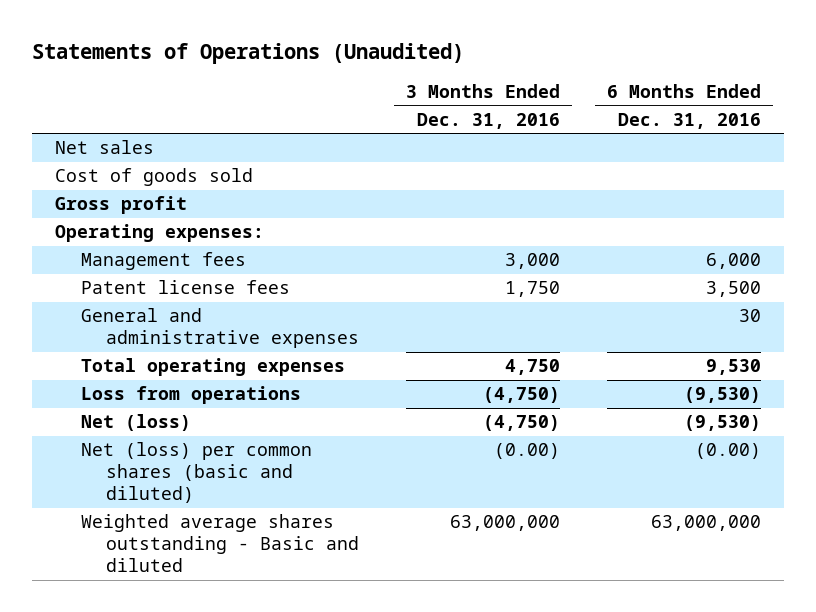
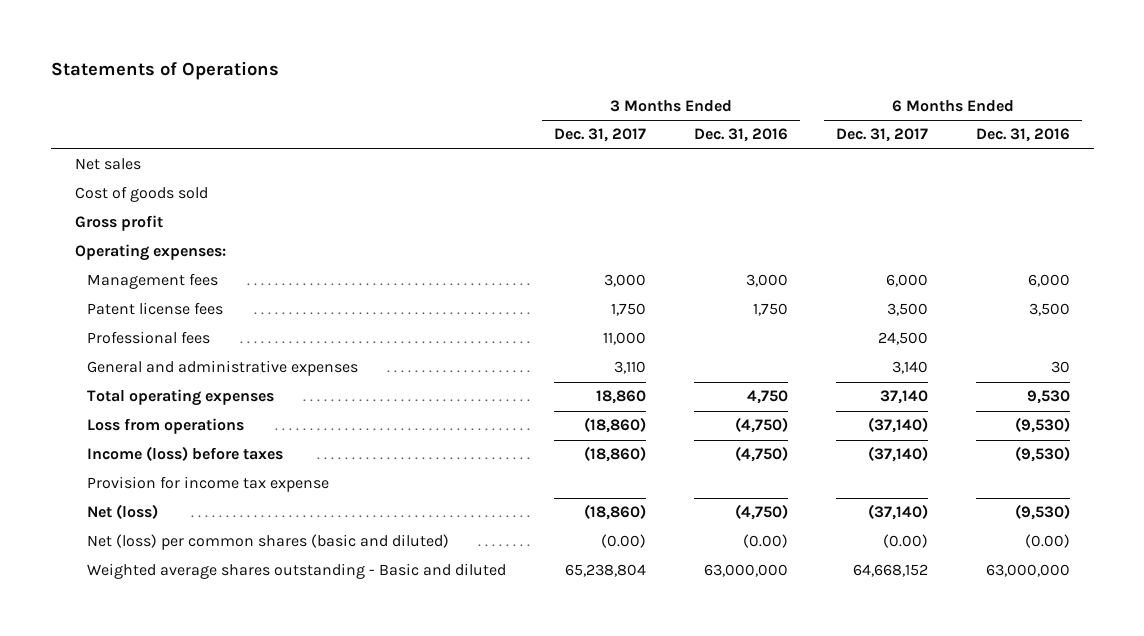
[31,43,464,65] Statements of Operations (Unaudited) -> [50,61,279,81] Statements of Operations
none -> [554,128,647,143] Dec. 31, 2017
none -> [835,128,928,143] Dec. 31, 2017
none -> [87,331,211,345] Professional fees
none -> [87,446,284,462] Income (loss) before taxes
none -> [87,476,330,493] Provision for income tax expense

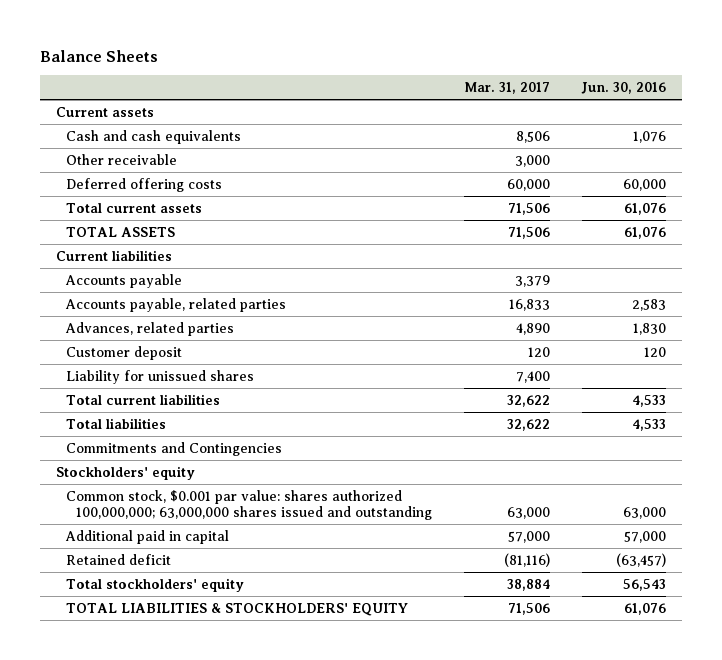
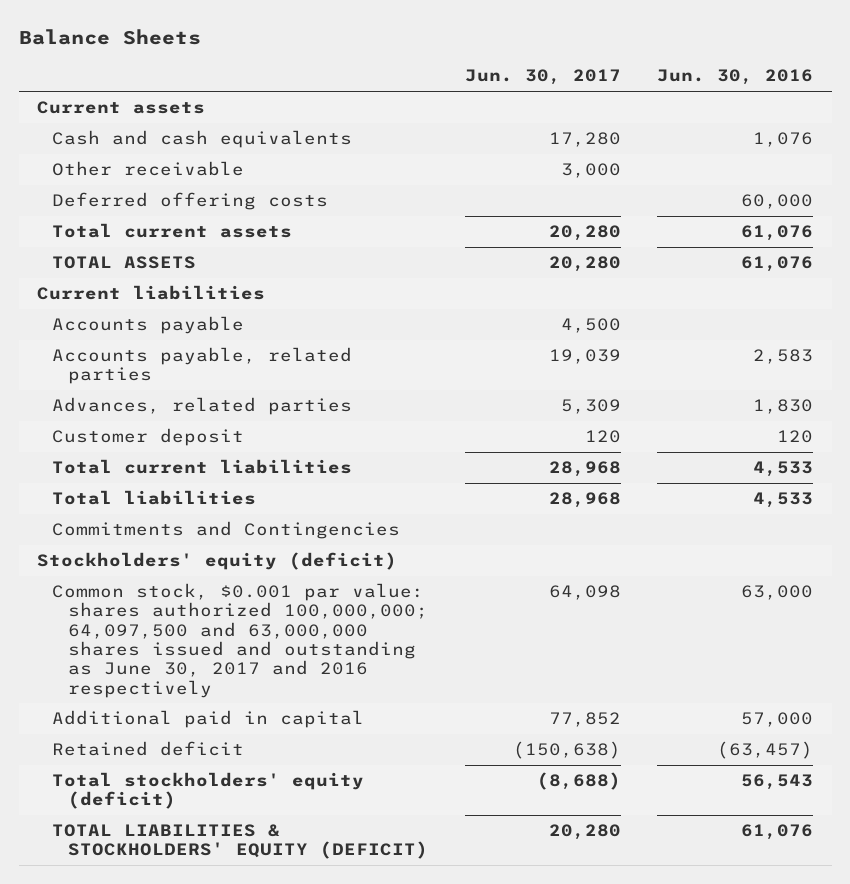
[464,81,551,94] Mar. 31, 2017 -> none
none -> [464,69,621,86] Jun. 30, 2017
[66,369,255,384] Liability for unissued shares -> none
[56,465,196,480] Stockholders' equity -> [36,552,397,571] Stockholders' equity (deficit)
[66,489,433,521] Common stock, $0.001 par value: shares authorized 100,000,000; 63,000,000 shares issued and outstanding -> [52,583,428,698] Common stock, $0.001 par value: shares authorized 100,000,000; 64,097,500 and 63,000,000 shares issued and outstanding as June 30, 2017 and 2016 respectively
[66,577,245,592] Total stockholders' equity -> [52,772,365,810] Total stockholders' equity (deficit)
[66,602,409,616] TOTAL LIABILITIES & STOCKHOLDERS' EQUITY -> [52,824,428,860] TOTAL LIABILITIES & STOCKHOLDERS' EQUITY (DEFICIT)

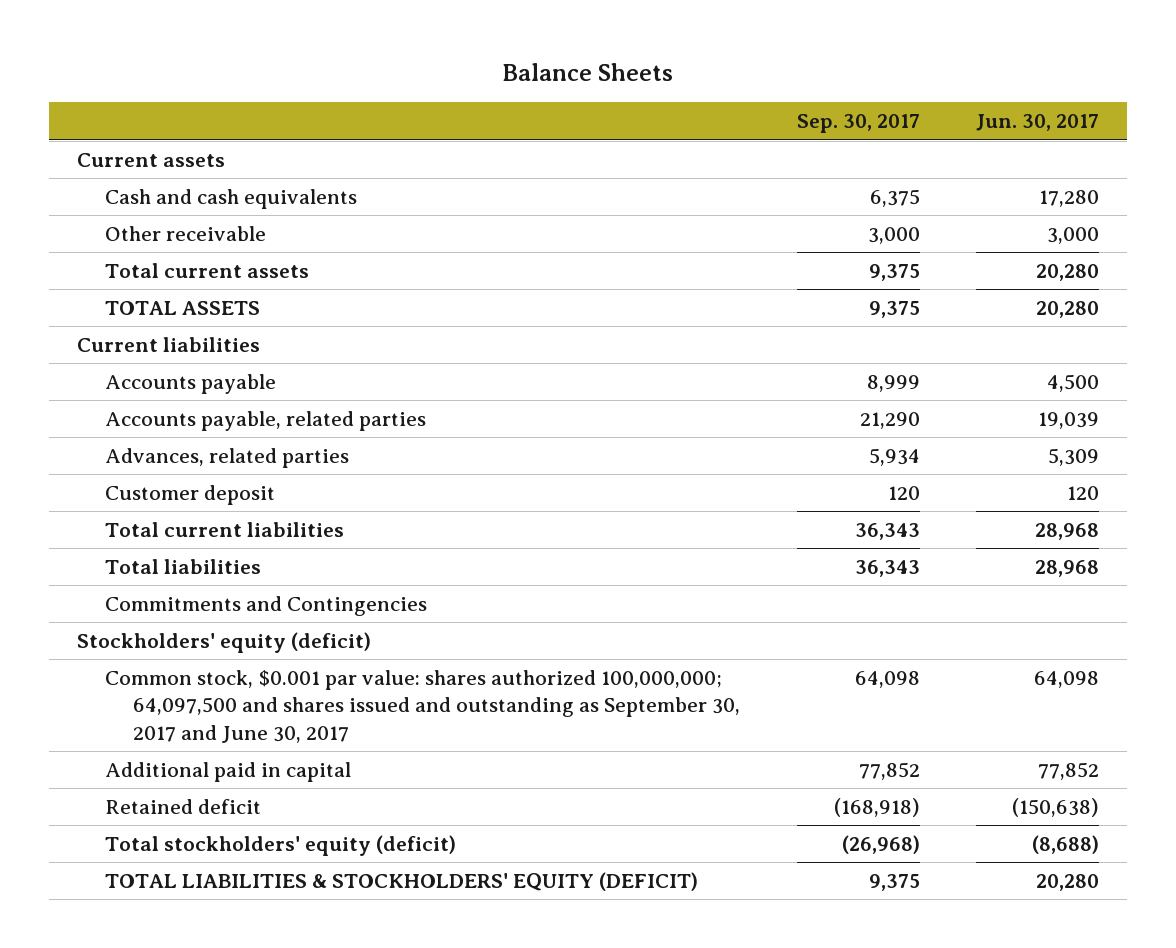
[657,69,814,86] Jun. 30, 2016 -> none
none -> [796,114,920,134] Sep. 30, 2017
[52,192,329,211] Deferred offering costs -> none
[52,583,428,698] Common stock, $0.001 par value: shares authorized 100,000,000; 64,097,500 and 63,000,000 shares issued and outstanding as June 30, 2017 and 2016 respectively -> [105,669,741,743] Common stock, $0.001 par value: shares authorized 100,000,000; 64,097,500 and shares issued and outstanding as September 30, 2017 and June 30, 2017

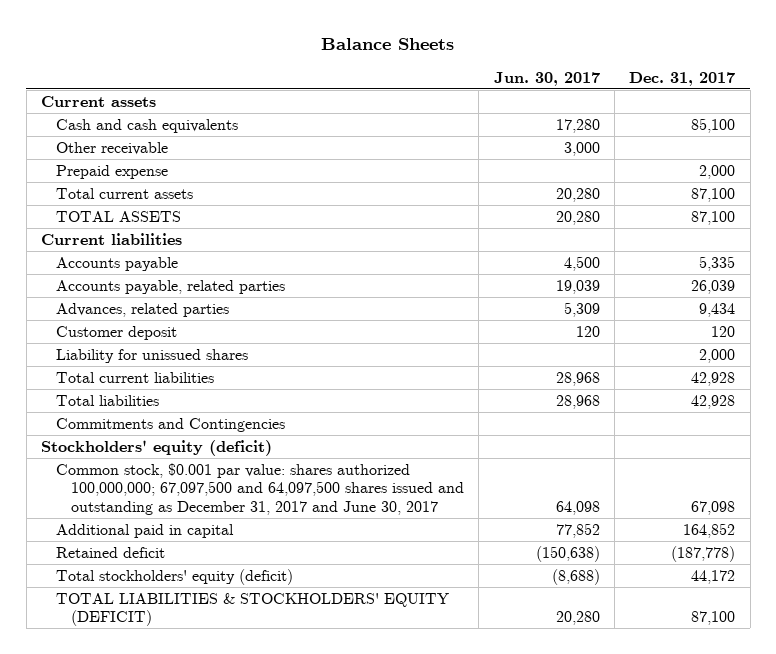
[796,114,920,134] Sep. 30, 2017 -> none
none -> [629,71,736,86] Dec. 31, 2017
none -> [56,164,169,179] Prepaid expense
none -> [56,348,249,363] Liability for unissued shares
[105,669,741,743] Common stock, $0.001 par value: shares authorized 100,000,000; 64,097,500 and shares issued and outstanding as September 30, 2017 and June 30, 2017 -> [56,462,465,516] Common stock, $0.001 par value: shares authorized 100,000,000; 67,097,500 and 64,097,500 shares issued and outstanding as December 31, 2017 and June 30, 2017

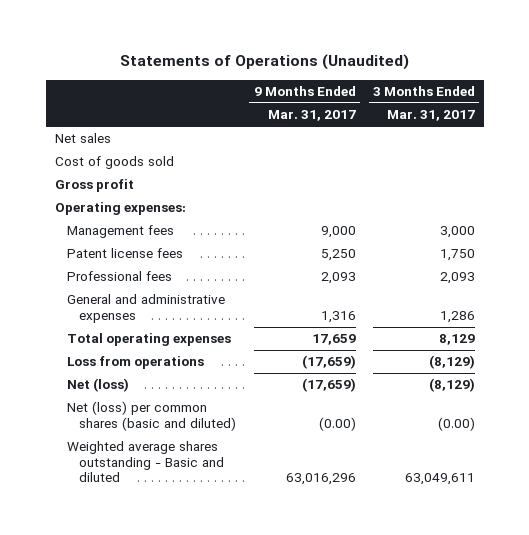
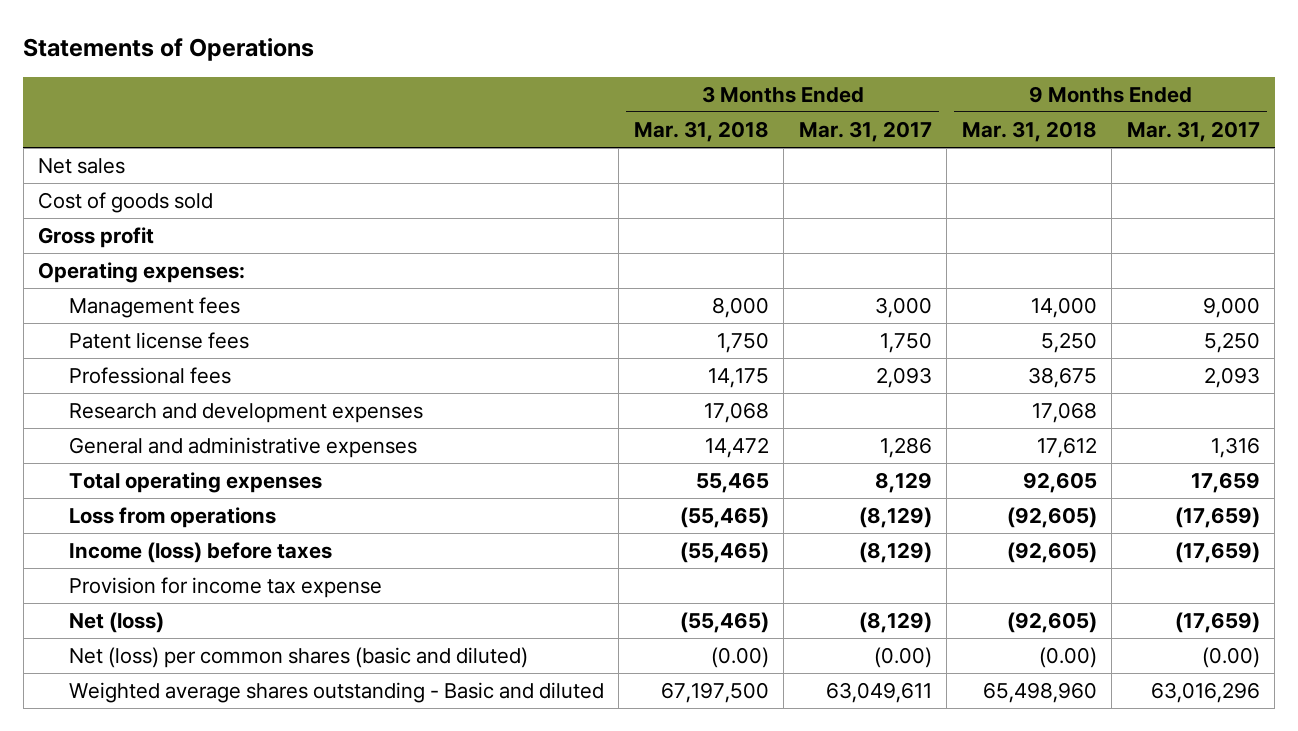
[119,54,409,71] Statements of Operations (Unaudited) -> [23,37,315,61] Statements of Operations
none -> [633,121,769,143] Mar. 31, 2018
none -> [961,121,1097,143] Mar. 31, 2018
none -> [68,403,423,424] Research and development expenses
none -> [68,542,332,564] Income (loss) before taxes
none -> [68,577,382,599] Provision for income tax expense

